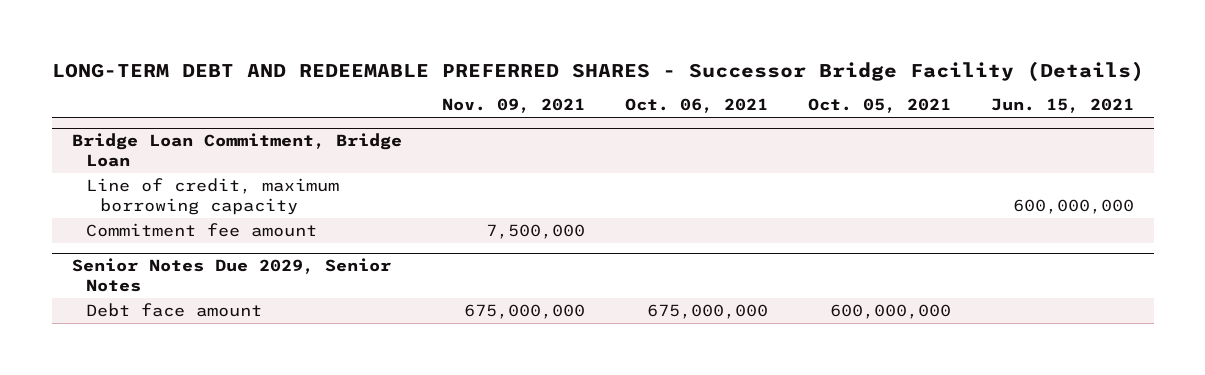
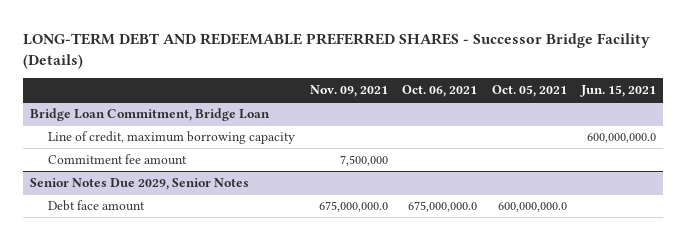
[1012,199,1134,215] 600,000,000 -> [587,132,657,143] 600,000,000.0
[463,304,585,320] 675,000,000 -> [318,200,388,212] 675,000,000.0
[646,304,768,320] 675,000,000 -> [408,200,478,212] 675,000,000.0
[829,304,951,320] 600,000,000 -> [497,201,567,212] 600,000,000.0

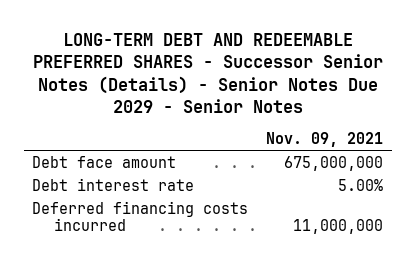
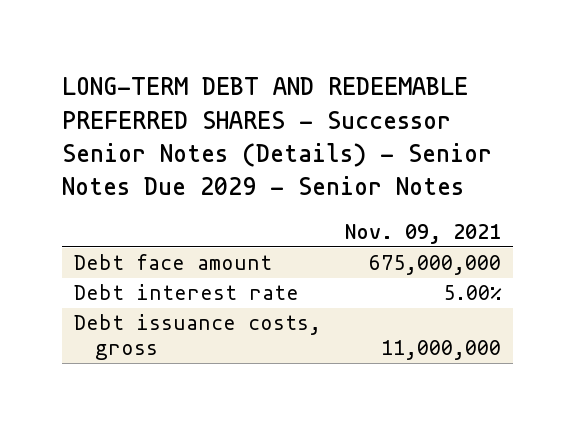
[32,200,249,231] Deferred financing costs incurred -> [74,314,322,361] Debt issuance costs, gross

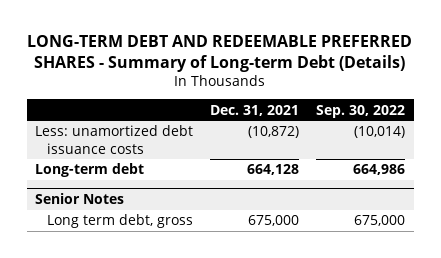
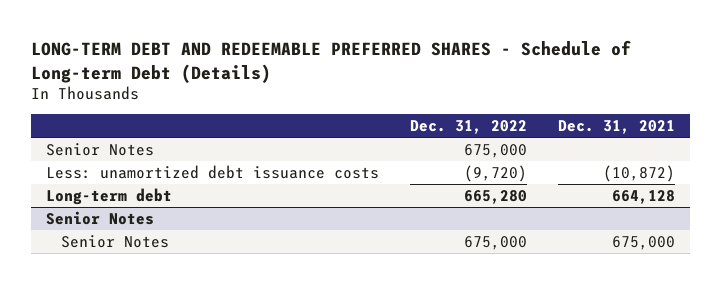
[27,35,413,73] LONG-TERM DEBT AND REDEEMABLE PREFERRED SHARES - Summary of Long-term Debt (Details) -> [31,39,632,83] LONG-TERM DEBT AND REDEEMABLE PREFERRED SHARES - Schedule of Long-term Debt (Details)
[316,104,406,118] Sep. 30, 2022 -> none
none -> [410,120,528,135] Dec. 31, 2022
none -> [46,142,155,156] Senior Notes
[47,214,194,229] Long term debt, gross -> [60,234,169,248] Senior Notes

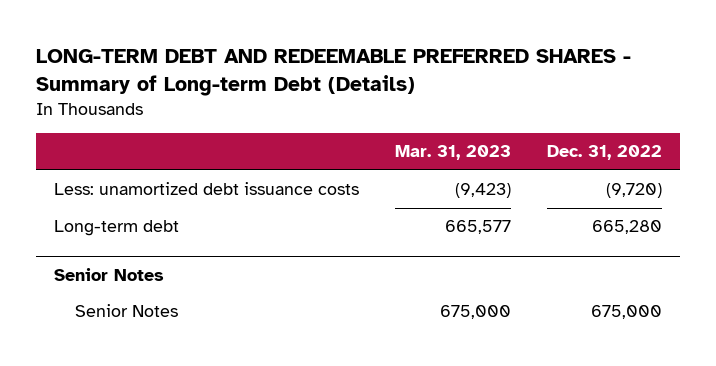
[31,39,632,83] LONG-TERM DEBT AND REDEEMABLE PREFERRED SHARES - Schedule of Long-term Debt (Details) -> [35,49,631,97] LONG-TERM DEBT AND REDEEMABLE PREFERRED SHARES - Summary of Long-term Debt (Details)
[557,120,675,135] Dec. 31, 2021 -> none
none -> [394,145,511,161] Mar. 31, 2023
[46,142,155,156] Senior Notes -> none

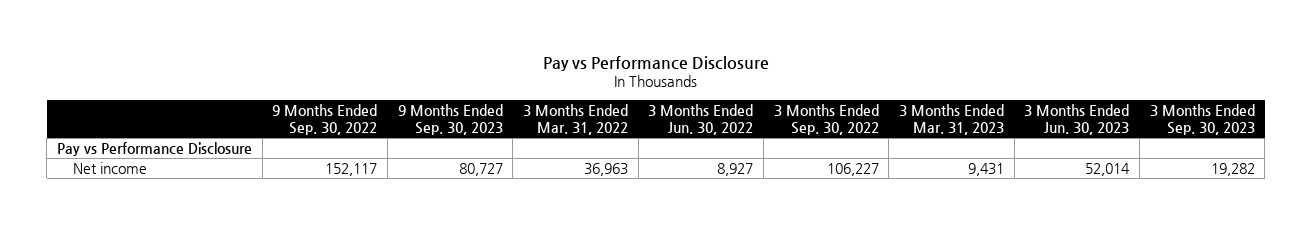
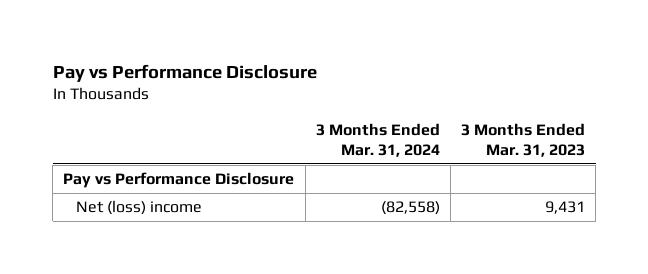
[272,103,378,135] 9 Months Ended Sep. 30, 2022 -> none
[397,103,503,135] 9 Months Ended Sep. 30, 2023 -> none
[522,103,628,135] 3 Months Ended Mar. 31, 2022 -> none
[648,103,754,135] 3 Months Ended Jun. 30, 2022 -> none
[773,103,879,135] 3 Months Ended Sep. 30, 2022 -> none
[1024,103,1130,135] 3 Months Ended Jun. 30, 2023 -> none
[1149,103,1255,135] 3 Months Ended Sep. 30, 2023 -> none
none -> [315,122,440,158] 3 Months Ended Mar. 31, 2024
[73,161,148,174] Net income -> [75,200,202,216] Net (loss) income

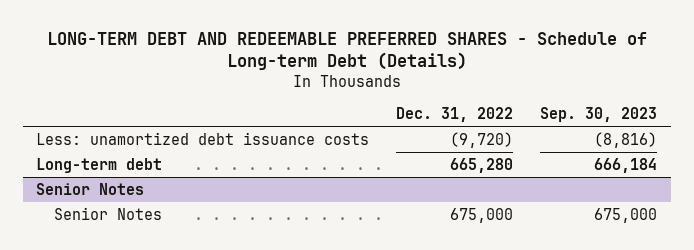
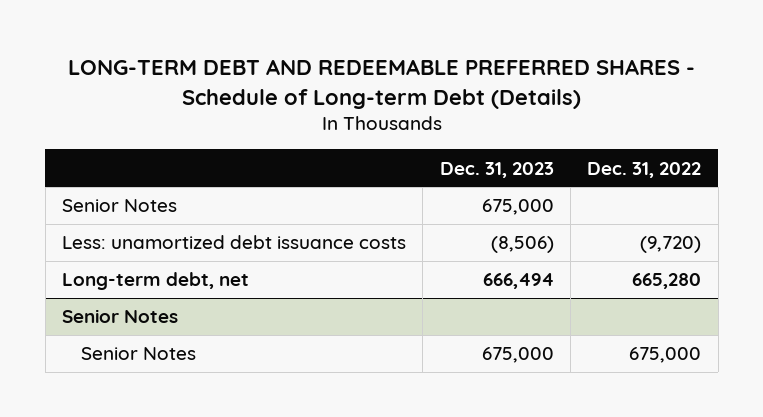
[540,106,658,122] Sep. 30, 2023 -> none
none -> [439,161,554,178] Dec. 31, 2023
none -> [62,199,178,213] Senior Notes
[36,157,163,173] Long-term debt -> [62,272,250,291] Long-term debt, net

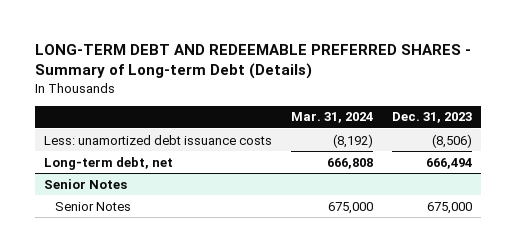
[67,58,695,109] LONG-TERM DEBT AND REDEEMABLE PREFERRED SHARES - Schedule of Long-term Debt (Details) -> [34,44,471,80] LONG-TERM DEBT AND REDEEMABLE PREFERRED SHARES - Summary of Long-term Debt (Details)
[587,161,702,178] Dec. 31, 2022 -> none
none -> [290,112,373,124] Mar. 31, 2024
[62,199,178,213] Senior Notes -> none

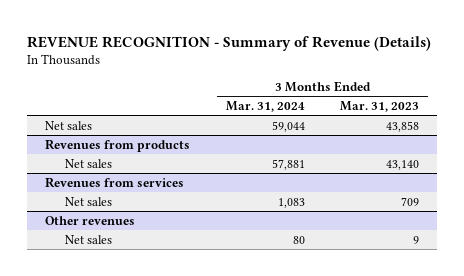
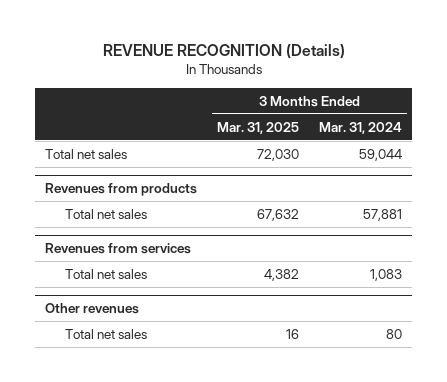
[26,35,431,51] REVENUE RECOGNITION - Summary of Revenue (Details) -> [102,44,345,60] REVENUE RECOGNITION (Details)
[340,100,420,112] Mar. 31, 2023 -> none
none -> [217,121,300,134] Mar. 31, 2025
[44,120,92,130] Net sales -> [45,148,128,159] Total net sales
[65,158,113,168] Net sales -> [64,208,147,219] Total net sales
[65,196,113,206] Net sales -> [64,268,147,279] Total net sales
[65,234,113,244] Net sales -> [64,328,147,339] Total net sales

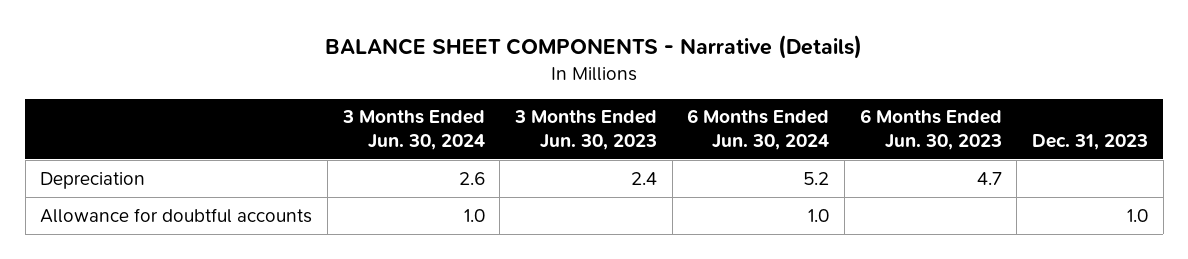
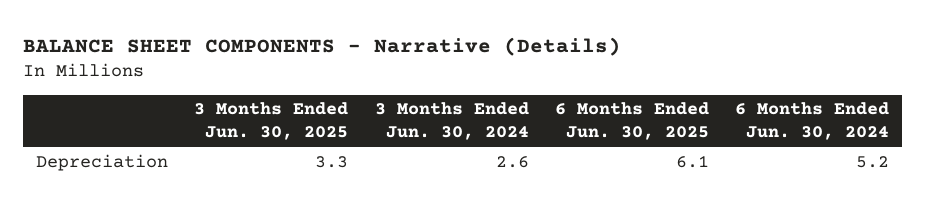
[514,110,658,150] 3 Months Ended Jun. 30, 2023 -> none
[859,109,1002,150] 6 Months Ended Jun. 30, 2023 -> none
[1032,133,1149,150] Dec. 31, 2023 -> none
none -> [194,102,349,141] 3 Months Ended Jun. 30, 2025
none -> [554,102,709,141] 6 Months Ended Jun. 30, 2025
[40,207,313,223] Allowance for doubtful accounts -> none

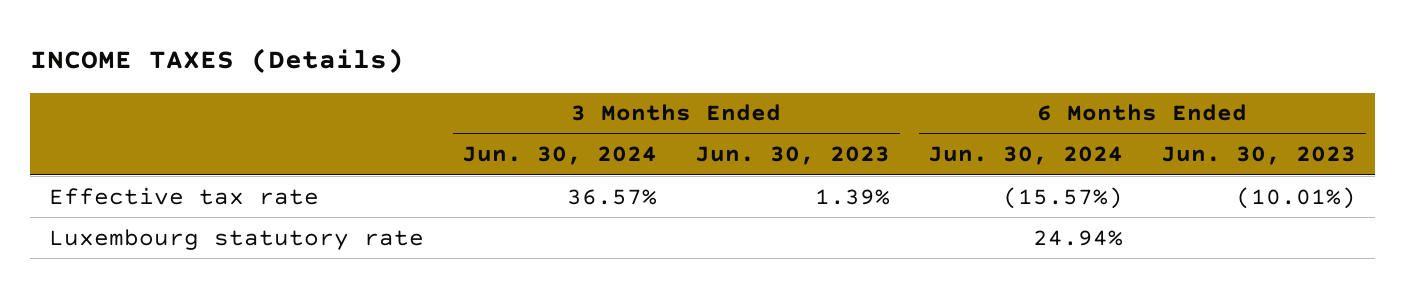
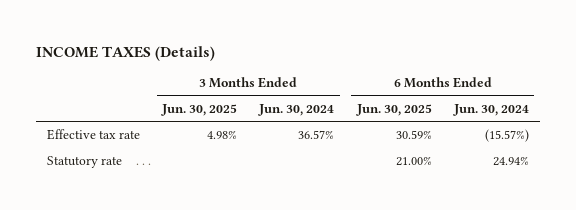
[695,146,891,166] Jun. 30, 2023 -> none
[1161,146,1357,166] Jun. 30, 2023 -> none
none -> [161,103,238,116] Jun. 30, 2025
none -> [355,103,432,116] Jun. 30, 2025
[49,228,425,250] Luxembourg statutory rate -> [46,156,122,169] Statutory rate

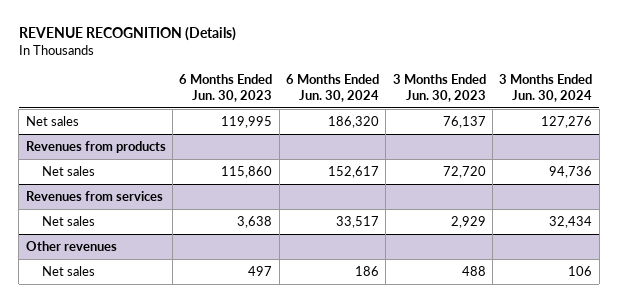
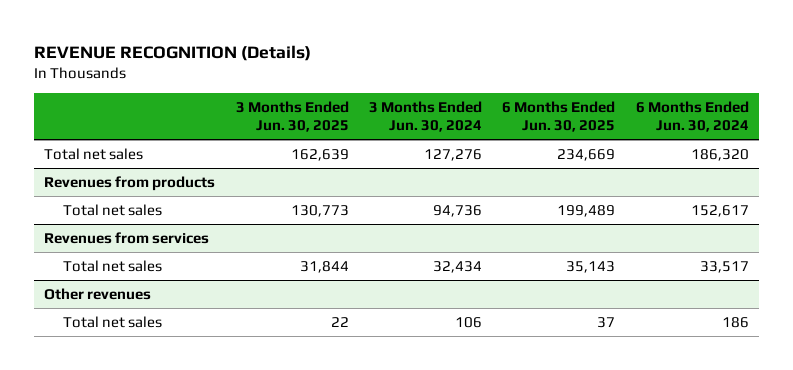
[179,73,273,102] 6 Months Ended Jun. 30, 2023 -> none
[392,73,486,102] 3 Months Ended Jun. 30, 2023 -> none
none -> [235,100,349,133] 3 Months Ended Jun. 30, 2025
none -> [502,100,616,133] 6 Months Ended Jun. 30, 2025
[25,115,79,126] Net sales -> [44,147,144,160] Total net sales
[41,165,95,176] Net sales -> [62,203,162,216] Total net sales
[41,215,95,226] Net sales -> [62,259,162,272] Total net sales
[41,265,95,276] Net sales -> [62,315,162,328] Total net sales

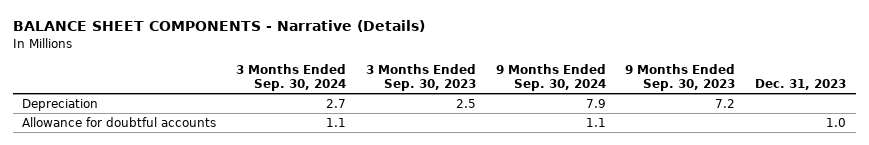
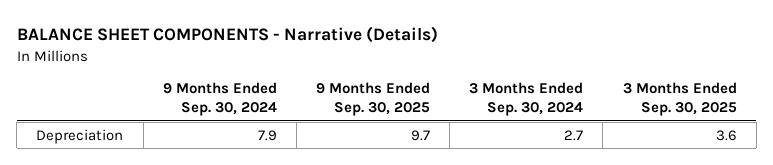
[365,63,476,92] 3 Months Ended Sep. 30, 2023 -> none
[625,63,736,92] 9 Months Ended Sep. 30, 2023 -> none
[755,79,847,91] Dec. 31, 2023 -> none
none -> [316,82,431,117] 9 Months Ended Sep. 30, 2025
none -> [622,82,737,117] 3 Months Ended Sep. 30, 2025
[22,116,217,127] Allowance for doubtful accounts -> none

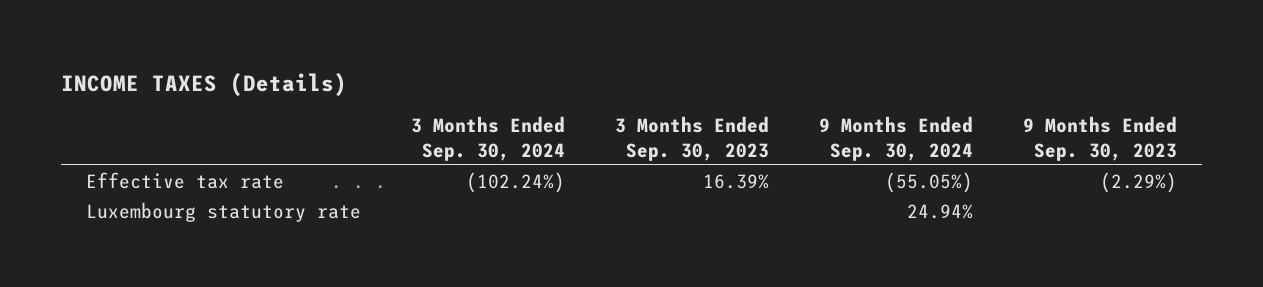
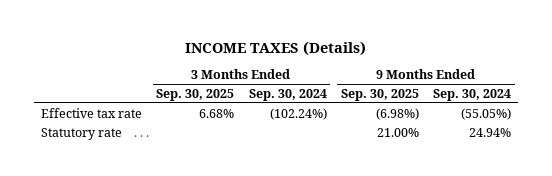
[614,115,769,161] 3 Months Ended Sep. 30, 2023 -> none
[1022,115,1177,161] 9 Months Ended Sep. 30, 2023 -> none
none -> [156,88,235,101] Sep. 30, 2025
none -> [340,88,419,101] Sep. 30, 2025
[85,201,361,222] Luxembourg statutory rate -> [40,127,122,140] Statutory rate

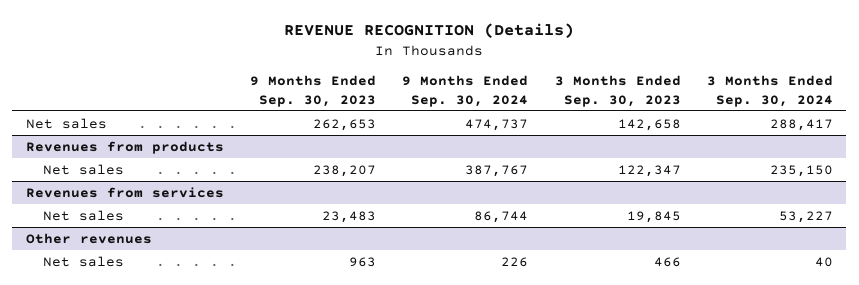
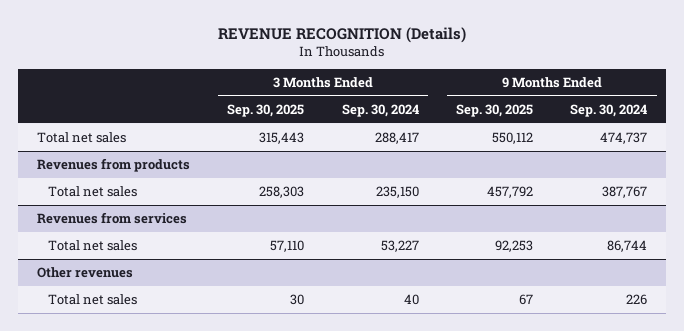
[250,75,377,107] 9 Months Ended Sep. 30, 2023 -> none
[554,75,681,107] 3 Months Ended Sep. 30, 2023 -> none
none -> [227,103,305,117] Sep. 30, 2025
none -> [456,103,534,117] Sep. 30, 2025
[25,117,107,129] Net sales -> [37,132,127,144] Total net sales
[42,163,124,175] Net sales -> [47,186,137,198] Total net sales
[42,209,124,221] Net sales -> [47,240,137,252] Total net sales
[42,255,124,267] Net sales -> [47,294,137,306] Total net sales

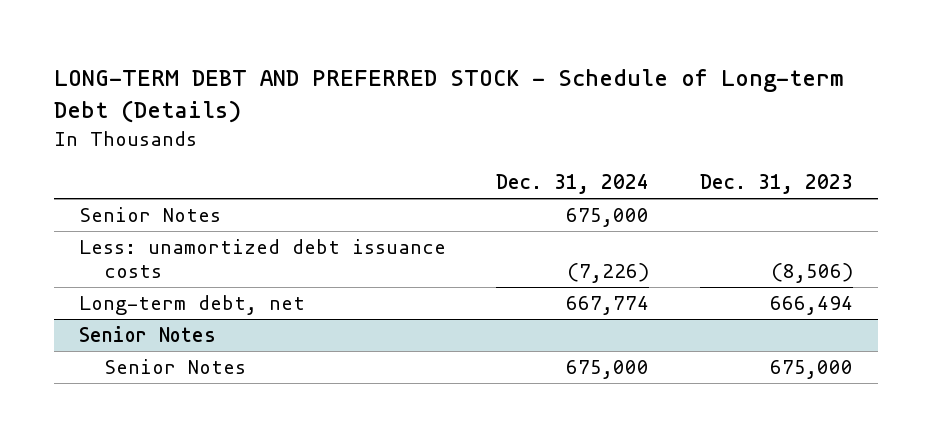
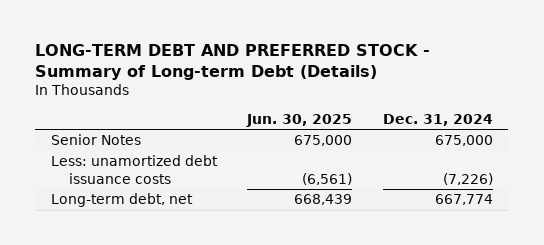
[53,68,844,123] LONG-TERM DEBT AND PREFERRED STOCK - Schedule of Long-term Debt (Details) -> [35,43,431,80] LONG-TERM DEBT AND PREFERRED STOCK - Summary of Long-term Debt (Details)
[699,174,853,195] Dec. 31, 2023 -> none
none -> [246,113,353,127] Jun. 30, 2025
[78,326,216,343] Senior Notes -> none
[103,359,246,375] Senior Notes -> none

